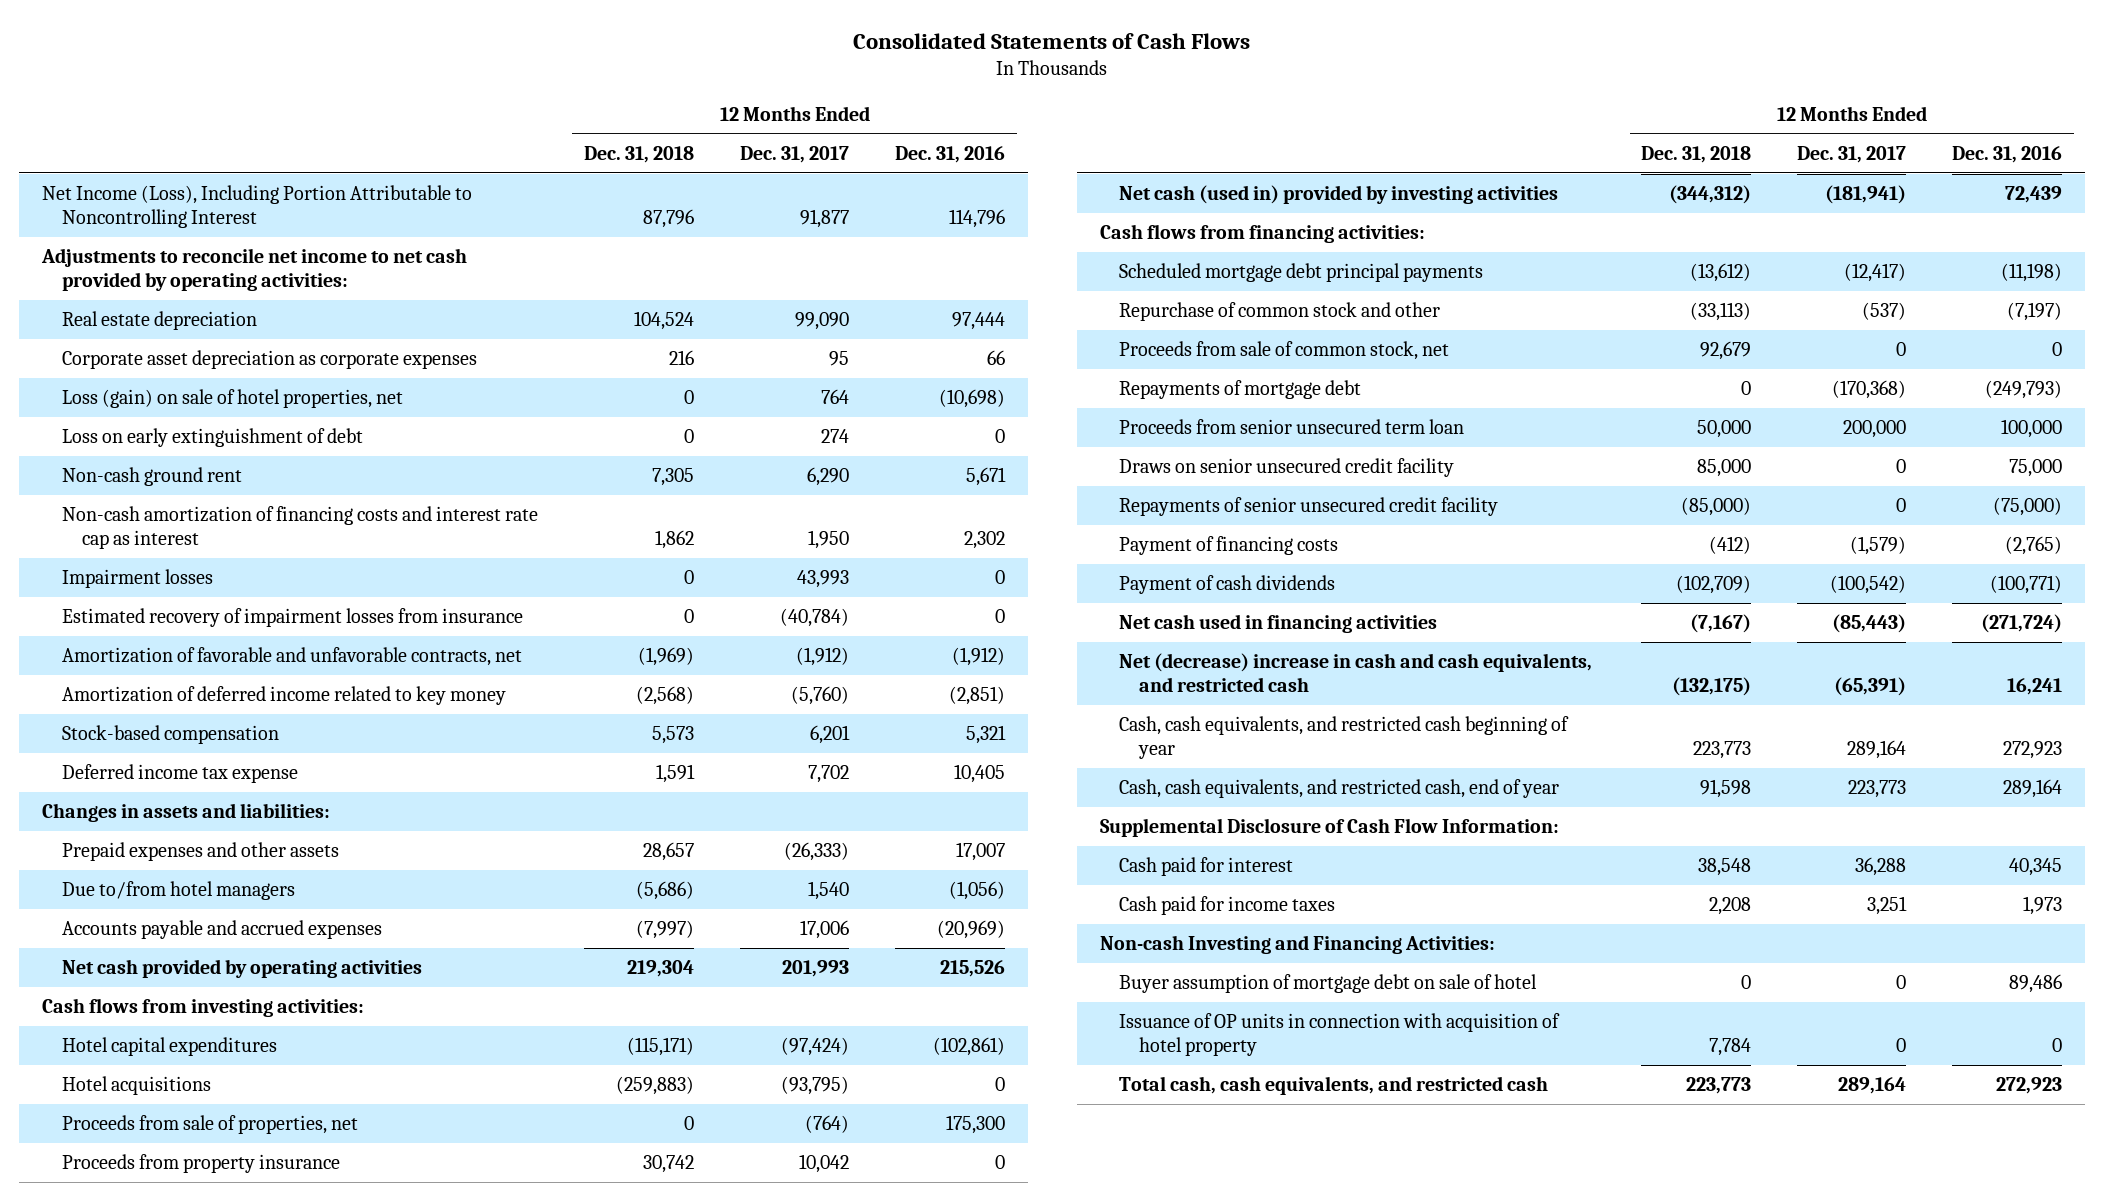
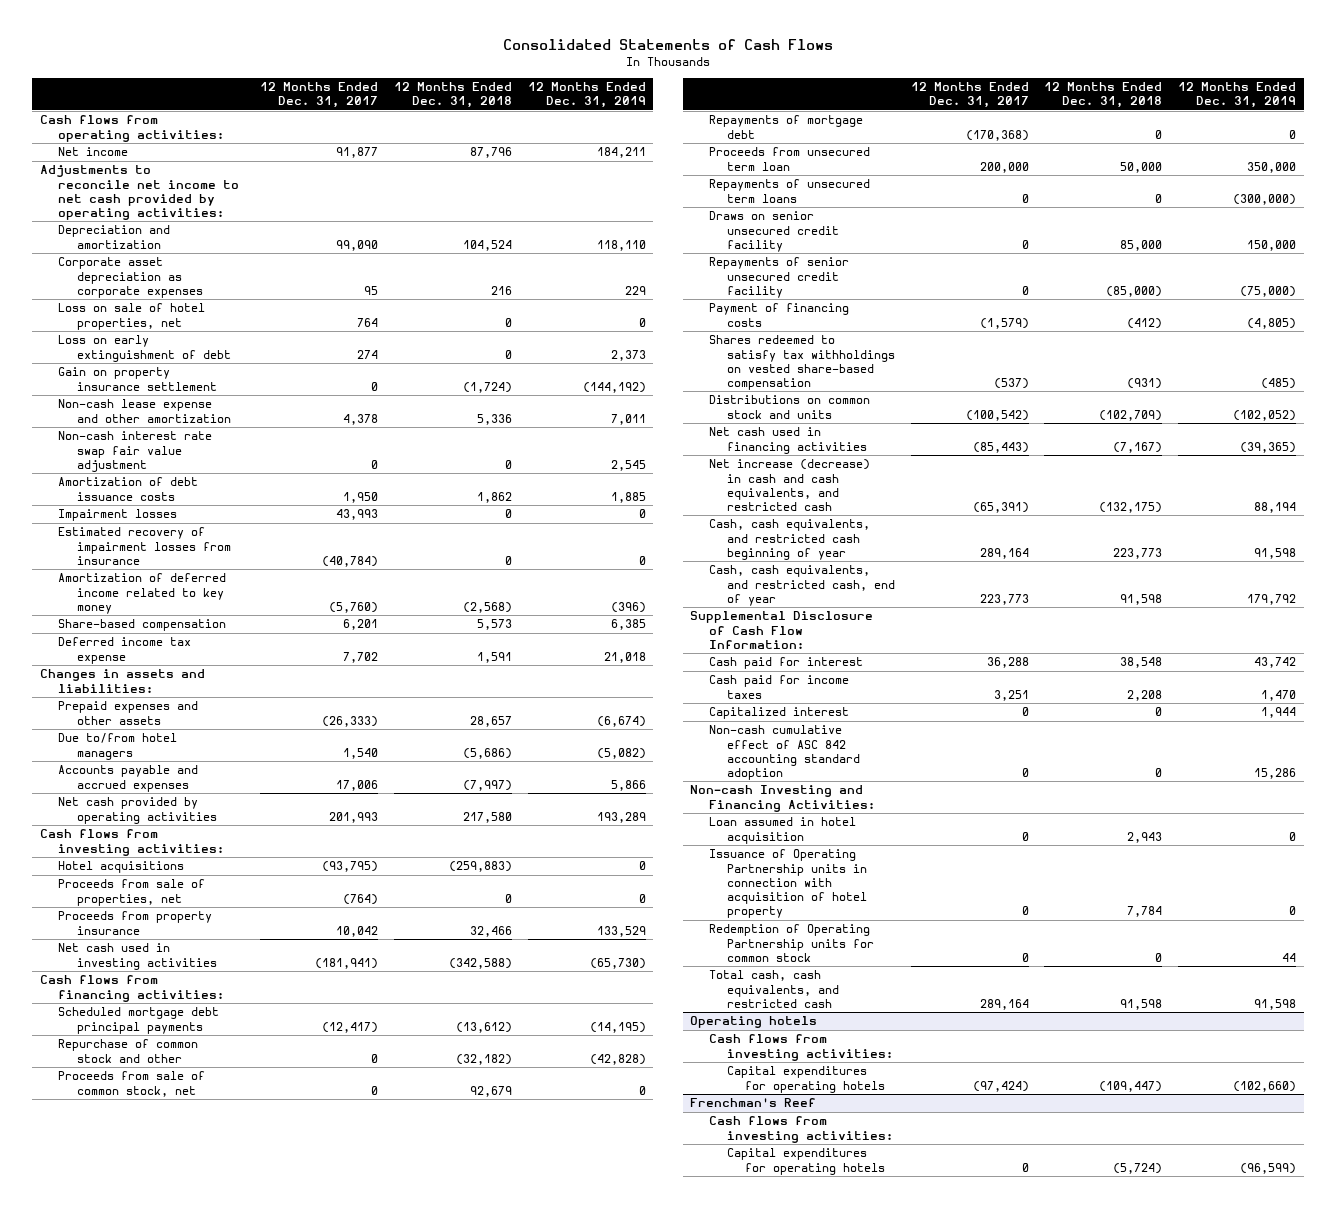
[895,145,1006,163] Dec. 31, 2016 -> none
none -> [527,82,646,109] 12 Months Ended Dec. 31, 2019
none -> [40,115,225,142] Cash flows from operating activities:
[42,185,473,229] Net Income (Loss), Including Portion Attributable to Noncontrolling Interest -> [58,147,129,157] Net income
[61,311,257,331] Real estate depreciation -> [58,225,171,249] Depreciation and amortization
[61,389,403,409] Loss (gain) on sale of hotel properties, net -> [58,303,206,330] Loss on sale of hotel properties, net
[61,467,242,487] Non-cash ground rent -> none
none -> [58,367,217,391] Gain on property insurance settlement
none -> [58,399,231,423] Non-cash lease expense and other amortization
none -> [58,431,213,472] Non-cash interest rate swap fair value adjustment
[61,506,538,550] Non-cash amortization of financing costs and interest rate cap as interest -> [58,477,199,501] Amortization of debt issuance costs
[61,647,522,667] Amortization of favorable and unfavorable contracts, net -> none
[61,725,279,745] Stock-based compensation -> [58,619,227,632] Share-based compensation
[626,960,694,978] 219,304 -> [462,811,512,823] 217,580
[61,1037,277,1057] Hotel capital expenditures -> none
[642,1155,694,1174] 30,742 -> [469,925,512,937] 32,466
[1119,185,1559,205] Net cash (used in) provided by investing activities -> [58,943,217,970] Net cash used in investing activities
[1669,185,1752,205] (344,312) -> [448,957,512,969] (342,588)
[1690,302,1752,322] (33,113) -> [455,1053,512,1065] (32,182)
[1862,302,1907,321] (537) -> [371,1053,379,1063] 0
[1119,419,1465,435] Proceeds from senior unsecured term loan -> [708,147,870,171] Proceeds from unsecured term loan
none -> [708,179,870,203] Repayments of unsecured term loans
none -> [708,335,896,390] Shares redeemed to satisfy tax withholdings on vested share-based compensation
[1119,575,1336,595] Payment of cash dividends -> [708,395,870,419] Distributions on common stock and units
[1119,653,1593,693] Net (decrease) increase in cash and cash equivalents, and restricted cash -> [708,459,870,511] Net increase (decrease) in cash and cash equivalents, and restricted cash
none -> [708,707,849,720] Capitalized interest
none -> [708,725,861,780] Non-cash cumulative effect of ASC 842 accounting standard adoption
[1119,974,1538,994] Buyer assumption of mortgage debt on sale of hotel -> none
none -> [708,817,856,844] Loan assumed in hotel acquisition
[1119,1013,1561,1057] Issuance of OP units in connection with acquisition of hotel property -> [708,849,868,919] Issuance of Operating Partnership units in connection with acquisition of hotel property
none -> [708,924,875,962] Redemption of Operating Partnership units for common stock
[1686,1077,1752,1095] 223,773 -> [1120,998,1163,1010] 91,598
none -> [690,1016,818,1029] Operating hotels
none -> [708,1034,894,1061] Cash flows from investing activities:
none -> [727,1066,886,1093] Capital expenditures for operating hotels
none -> [690,1098,817,1108] Frenchman's Reef
none -> [708,1116,894,1143] Cash flows from investing activities:
none -> [727,1148,886,1175] Capital expenditures for operating hotels

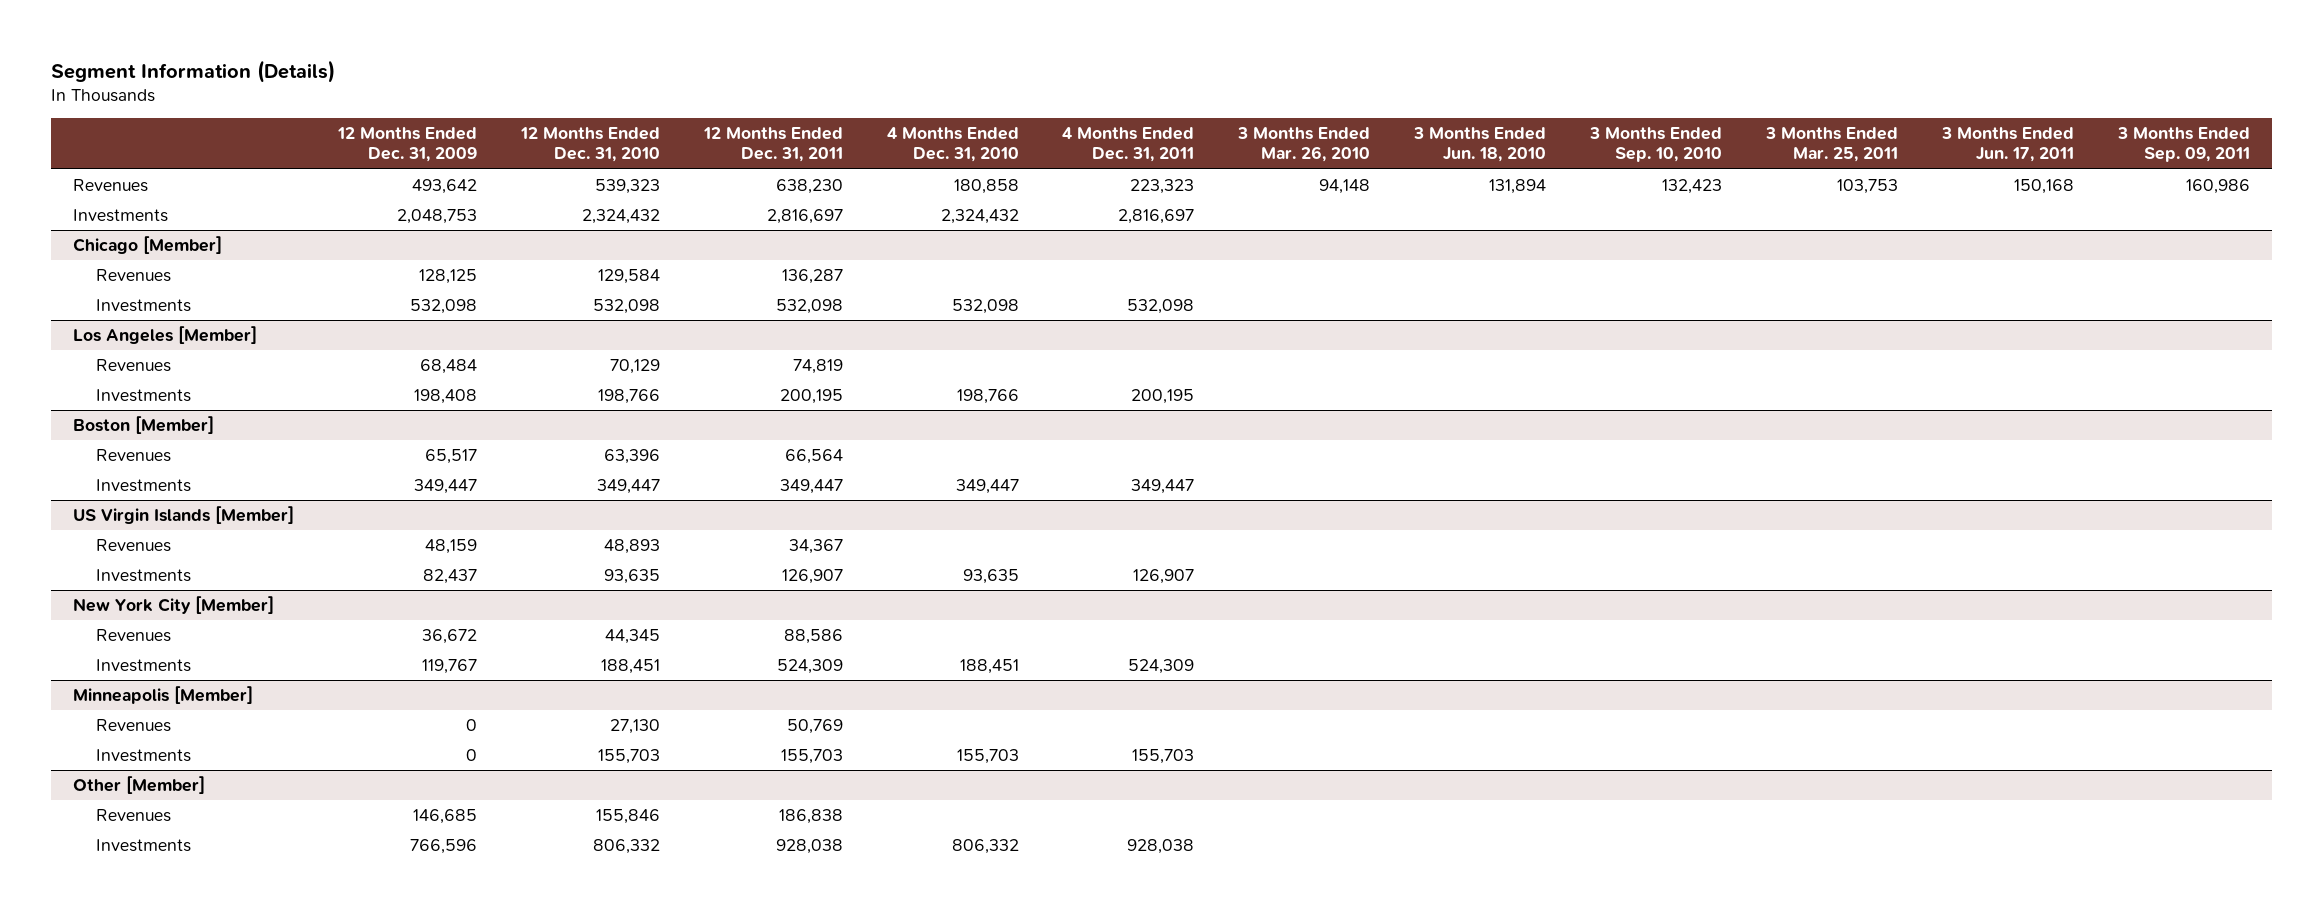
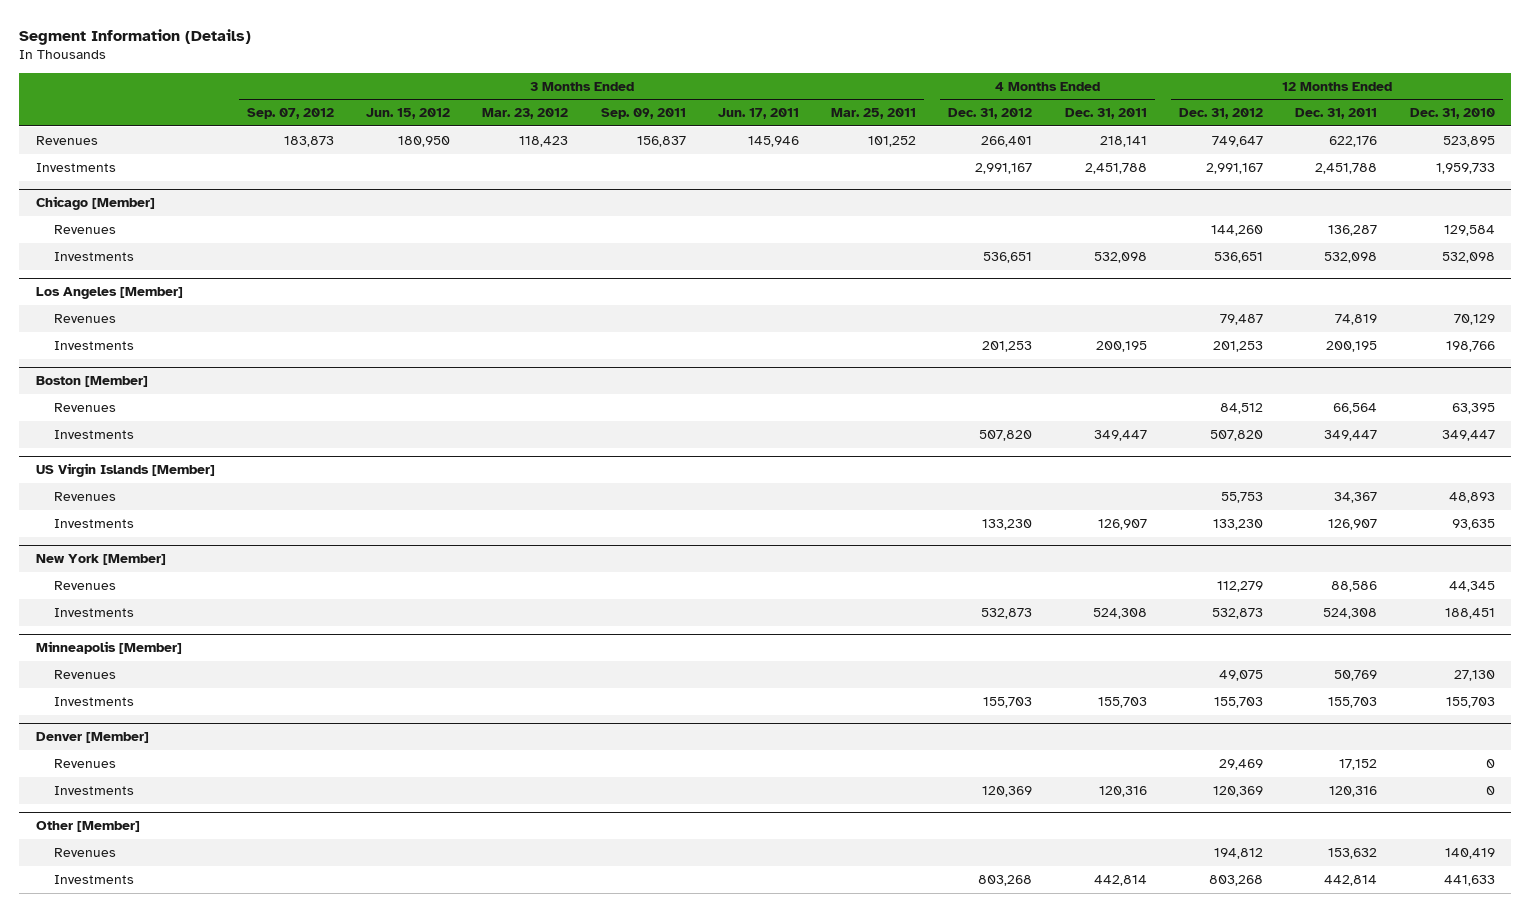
[336,127,477,163] 12 Months Ended Dec. 31, 2009 -> none
[886,127,1019,163] 4 Months Ended Dec. 31, 2010 -> none
[1237,127,1371,163] 3 Months Ended Mar. 26, 2010 -> none
[1413,127,1547,163] 3 Months Ended Jun. 18, 2010 -> none
[1589,127,1723,163] 3 Months Ended Sep. 10, 2010 -> none
none -> [246,108,334,120] Sep. 07, 2012
none -> [366,108,451,120] Jun. 15, 2012
none -> [482,108,569,120] Mar. 23, 2012
none -> [948,108,1033,120] Dec. 31, 2012
none -> [1179,108,1264,120] Dec. 31, 2012
[594,179,660,195] 539,323 -> [1442,135,1495,147] 523,895
[775,179,843,195] 638,230 -> [1329,135,1378,147] 622,176
[1130,179,1195,195] 223,323 -> [1099,135,1147,147] 218,141
[1837,179,1899,195] 103,753 -> [868,135,917,147] 101,252
[2014,179,2075,195] 150,168 -> [747,135,799,147] 145,946
[2186,179,2251,195] 160,986 -> [636,135,686,147] 156,837
[581,209,660,225] 2,324,432 -> [1435,162,1495,174] 1,959,733
[766,209,843,225] 2,816,697 -> [1315,162,1378,174] 2,451,788
[1118,209,1195,225] 2,816,697 -> [1084,162,1147,174] 2,451,788
[603,449,660,465] 63,396 -> [1451,402,1495,414] 63,395
[72,596,274,615] New York City [Member] -> [35,554,166,566] New York [Member]
[776,659,843,675] 524,309 -> [1323,607,1378,619] 524,308
[1128,659,1195,675] 524,309 -> [1092,607,1147,619] 524,308
none -> [35,732,149,744] Denver [Member]
none -> [53,758,116,768] Revenues
none -> [53,785,134,795] Investments
[595,809,660,825] 155,846 -> [1444,847,1495,859] 140,419
[778,809,843,825] 186,838 -> [1328,847,1378,859] 153,632
[592,839,660,855] 806,332 -> [1443,874,1495,886] 441,633
[775,839,843,855] 928,038 -> [1324,874,1378,886] 442,814
[1127,839,1195,855] 928,038 -> [1093,874,1147,886] 442,814

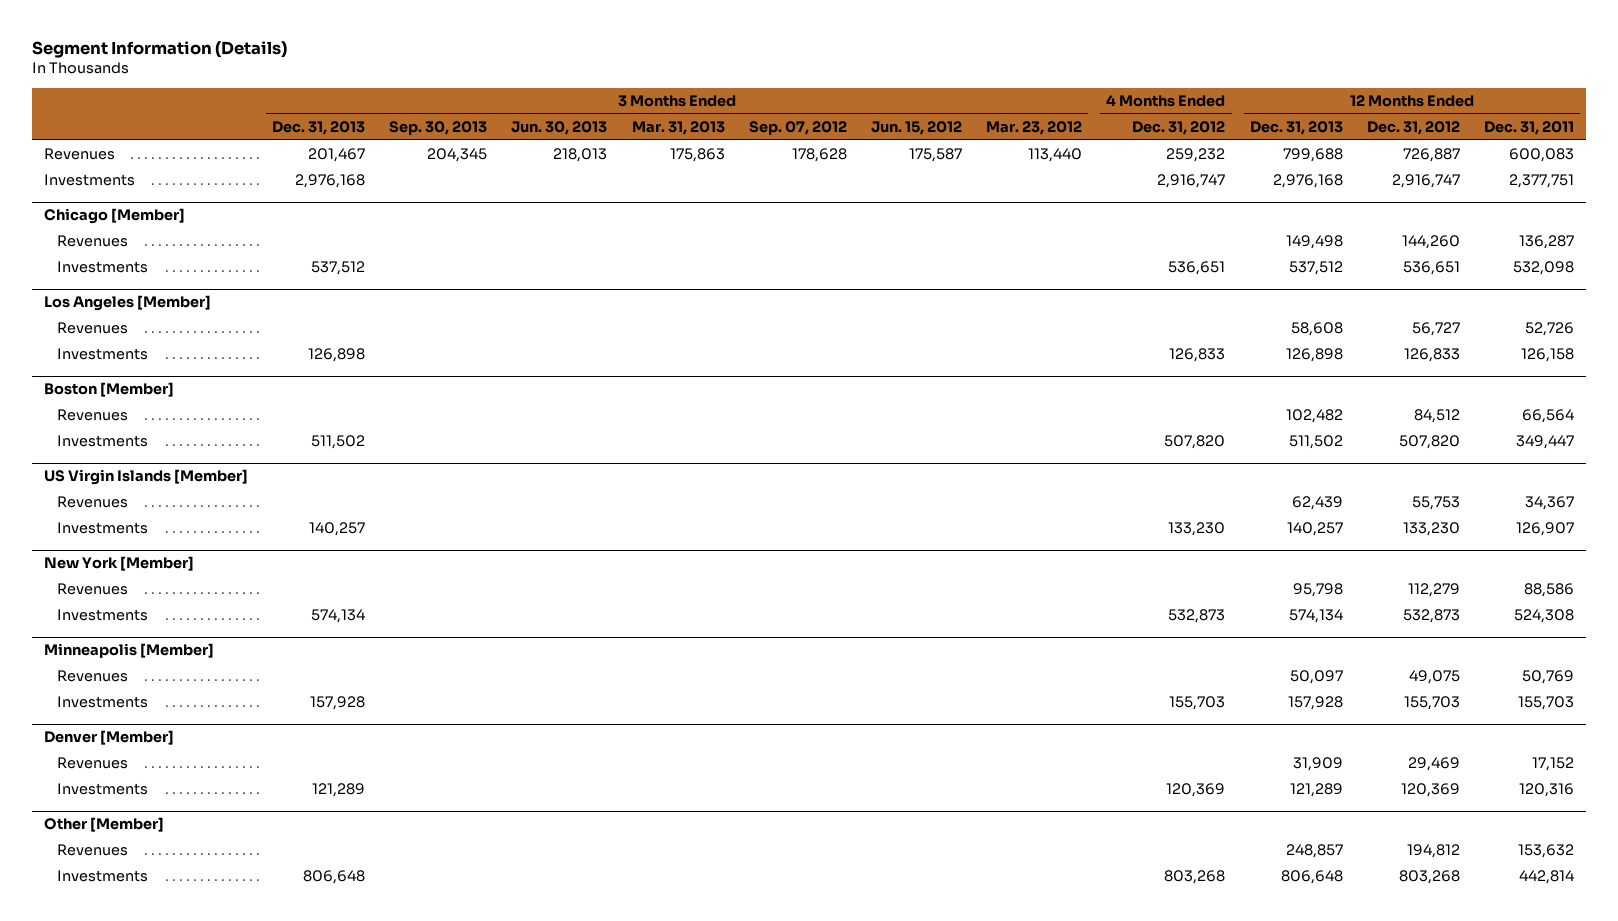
[600,108,686,120] Sep. 09, 2011 -> none
[717,108,799,120] Jun. 17, 2011 -> none
[831,108,917,120] Mar. 25, 2011 -> none
[1064,108,1147,120] Dec. 31, 2011 -> none
[1409,108,1495,120] Dec. 31, 2010 -> none
none -> [272,121,366,136] Dec. 31, 2013
none -> [389,121,488,136] Sep. 30, 2013
none -> [511,121,608,136] Jun. 30, 2013
none -> [631,121,725,136] Mar. 31, 2013
none -> [1249,121,1343,136] Dec. 31, 2013
[283,135,334,147] 183,873 -> [791,148,847,163] 178,628
[398,135,451,147] 180,950 -> [909,148,963,163] 175,587
[519,135,569,147] 118,423 -> [1028,148,1083,163] 113,440
[981,135,1033,147] 266,401 -> [1166,148,1226,163] 259,232
[1212,135,1264,147] 749,647 -> [1402,148,1460,163] 726,887
[1329,135,1378,147] 622,176 -> [1509,148,1575,163] 600,083
[975,162,1033,174] 2,991,167 -> [1157,174,1226,189] 2,916,747
[1206,162,1264,174] 2,991,167 -> [1391,174,1460,189] 2,916,747
[1315,162,1378,174] 2,451,788 -> [1509,174,1575,189] 2,377,751
[1220,313,1264,325] 79,487 -> [1411,322,1460,337] 56,727
[1335,313,1378,325] 74,819 -> [1525,322,1575,337] 52,726
[982,340,1033,352] 201,253 -> [1169,348,1226,363] 126,833
[1213,340,1264,352] 201,253 -> [1403,348,1460,363] 126,833
[1326,340,1378,352] 200,195 -> [1521,348,1575,363] 126,158

